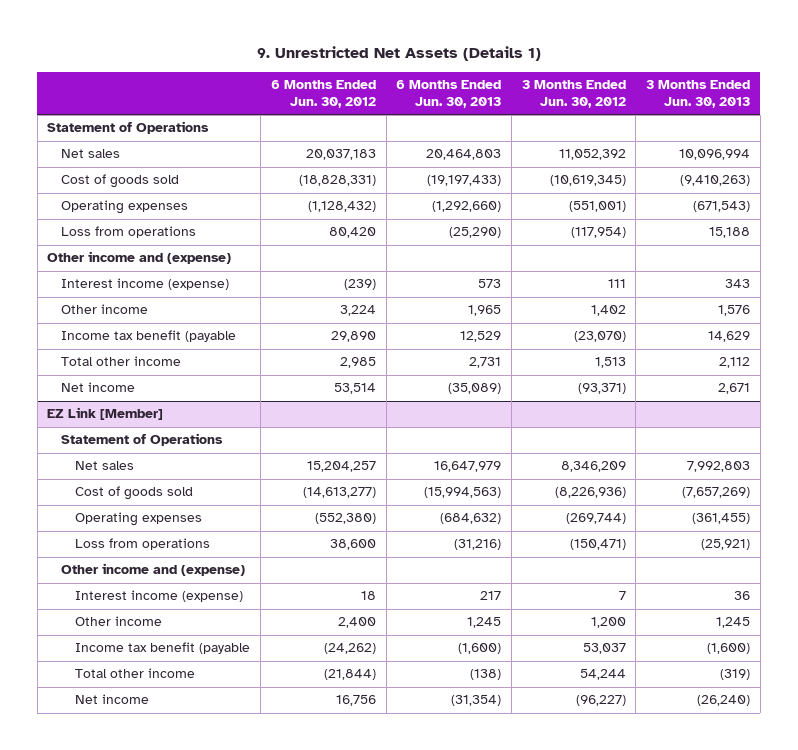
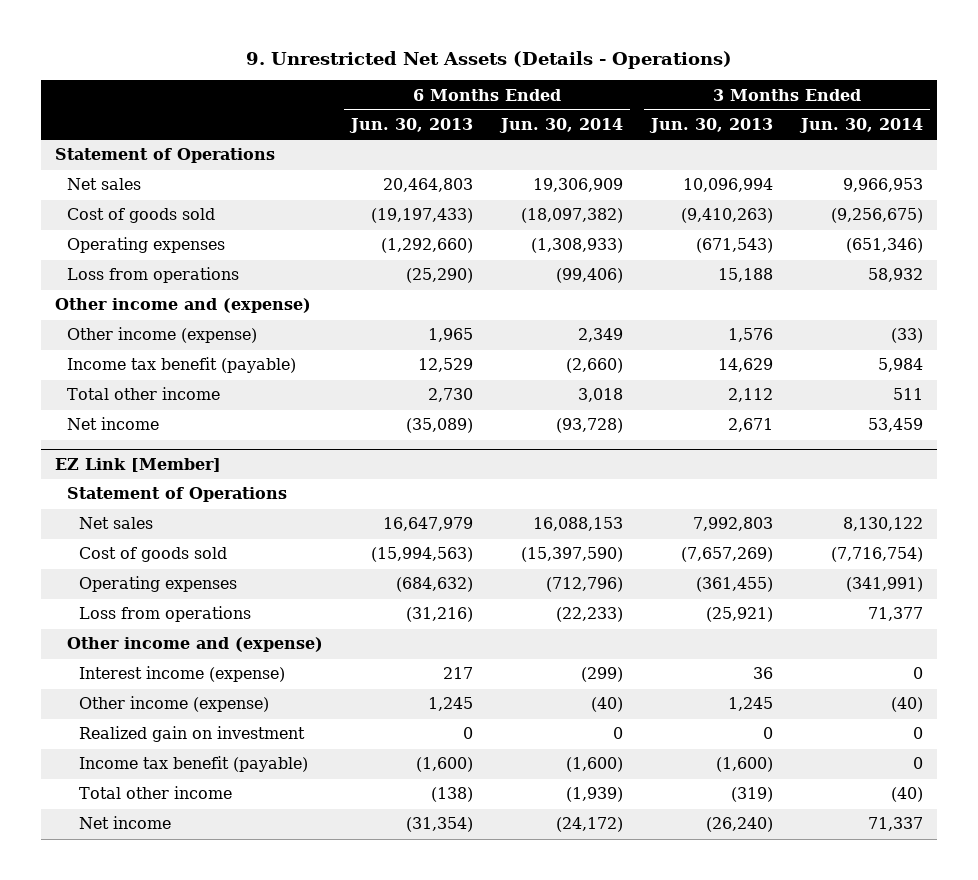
[256,46,541,62] 9. Unrestricted Net Assets (Details 1) -> [245,50,732,69] 9. Unrestricted Net Assets (Details - Operations)
[270,80,376,109] 6 Months Ended Jun. 30, 2012 -> none
[521,80,626,109] 3 Months Ended Jun. 30, 2012 -> none
none -> [499,118,624,134] Jun. 30, 2014
none -> [799,118,924,134] Jun. 30, 2014
[61,278,230,291] Interest income (expense) -> none
[61,304,149,315] Other income -> [66,327,257,344] Other income (expense)
[61,330,237,343] Income tax benefit (payable -> [66,357,296,374] Income tax benefit (payable)
[469,357,502,369] 2,731 -> [428,388,474,403] 2,730
[75,616,163,627] Other income -> [79,696,270,713] Other income (expense)
none -> [79,726,306,743] Realized gain on investment
[75,642,251,655] Income tax benefit (payable -> [79,756,309,773] Income tax benefit (payable)

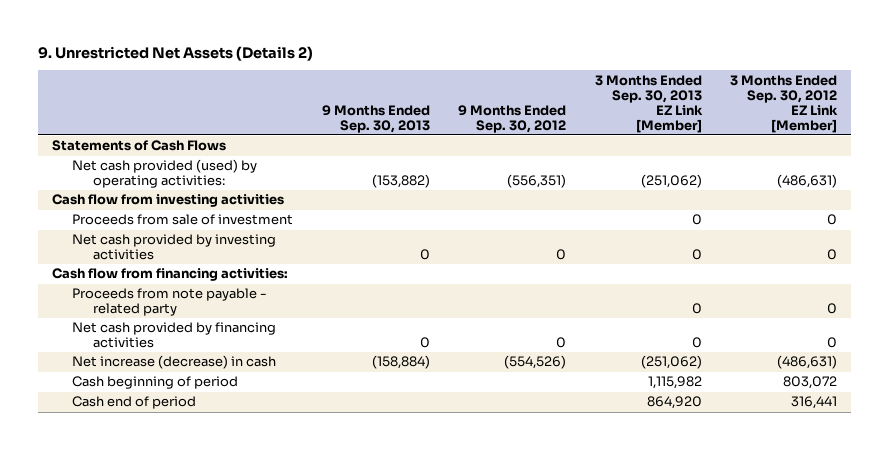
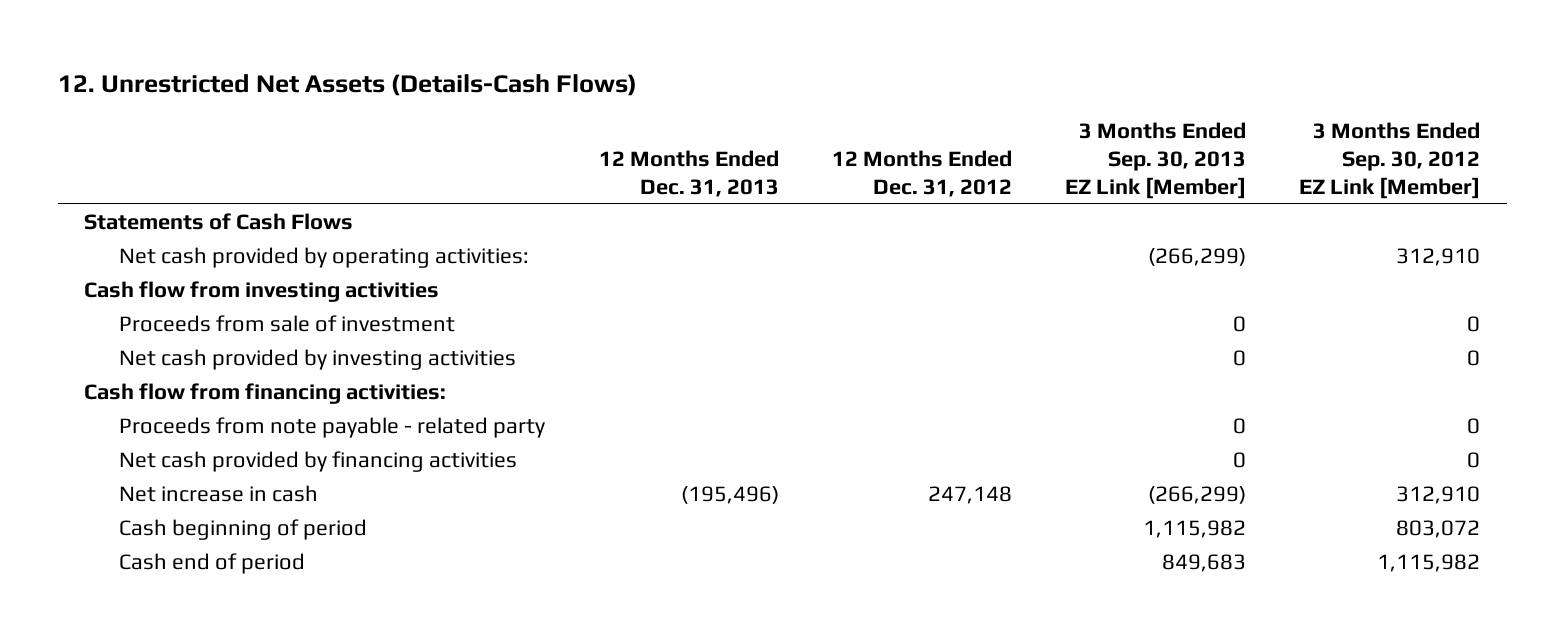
[37,45,313,61] 9. Unrestricted Net Assets (Details 2) -> [57,73,637,96] 12. Unrestricted Net Assets (Details-Cash Flows)
[321,104,430,133] 9 Months Ended Sep. 30, 2013 -> none
[458,104,567,133] 9 Months Ended Sep. 30, 2012 -> none
none -> [598,150,779,198] 12 Months Ended Dec. 31, 2013
none -> [831,150,1012,198] 12 Months Ended Dec. 31, 2012
[72,159,258,189] Net cash provided (used) by operating activities: -> [119,247,530,269] Net cash provided by operating activities:
[640,174,702,189] (251,062) -> [1147,248,1246,267] (266,299)
[777,174,838,189] (486,631) -> [1396,248,1481,267] 312,910
[72,355,277,370] Net increase (decrease) in cash -> [119,485,319,503] Net increase in cash
[640,355,702,370] (251,062) -> [1147,486,1246,505] (266,299)
[777,355,838,370] (486,631) -> [1396,486,1481,505] 312,910
[646,396,702,410] 864,920 -> [1161,554,1246,573] 849,683
[791,396,838,410] 316,441 -> [1377,554,1481,573] 1,115,982

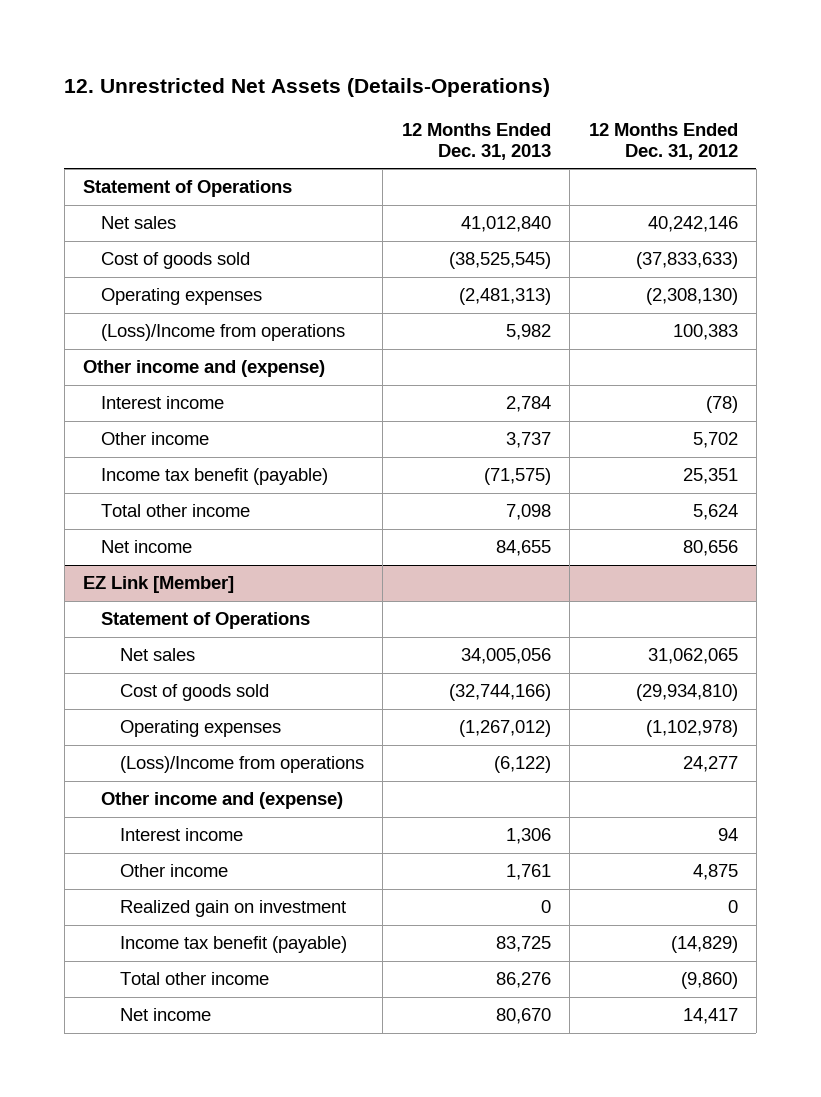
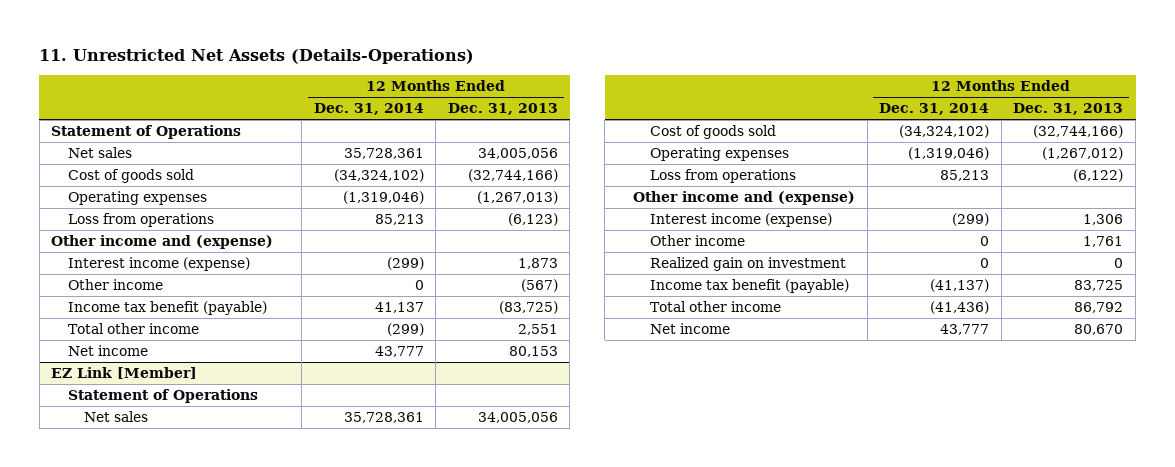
[64,78,551,98] 12. Unrestricted Net Assets (Details-Operations) -> [39,48,475,64] 11. Unrestricted Net Assets (Details-Operations)
[588,122,738,160] 12 Months Ended Dec. 31, 2012 -> none
none -> [313,103,424,116] Dec. 31, 2014
[460,216,551,233] 41,012,840 -> [477,148,558,160] 34,005,056
[448,252,551,270] (38,525,545) -> [467,169,558,183] (32,744,166)
[458,288,551,306] (2,481,313) -> [476,191,558,205] (1,267,013)
[101,324,346,342] (Loss)/Income from operations -> [67,213,214,228] Loss from operations
[505,324,551,341] 5,982 -> [507,213,558,227] (6,123)
[101,396,225,410] Interest income -> [67,257,250,272] Interest income (expense)
[505,396,551,413] 2,784 -> [517,258,558,270] 1,873
[505,432,551,449] 3,737 -> [520,279,558,293] (567)
[483,468,551,486] (71,575) -> [498,301,558,315] (83,725)
[505,504,551,521] 7,098 -> [517,324,558,336] 2,551
[495,540,551,557] 84,655 -> [508,346,558,358] 80,153
[119,756,364,774] (Loss)/Income from operations -> [649,169,796,184] Loss from operations
[119,828,243,842] Interest income -> [649,213,832,228] Interest income (expense)
[495,972,551,989] 86,276 -> [1074,302,1124,314] 86,792

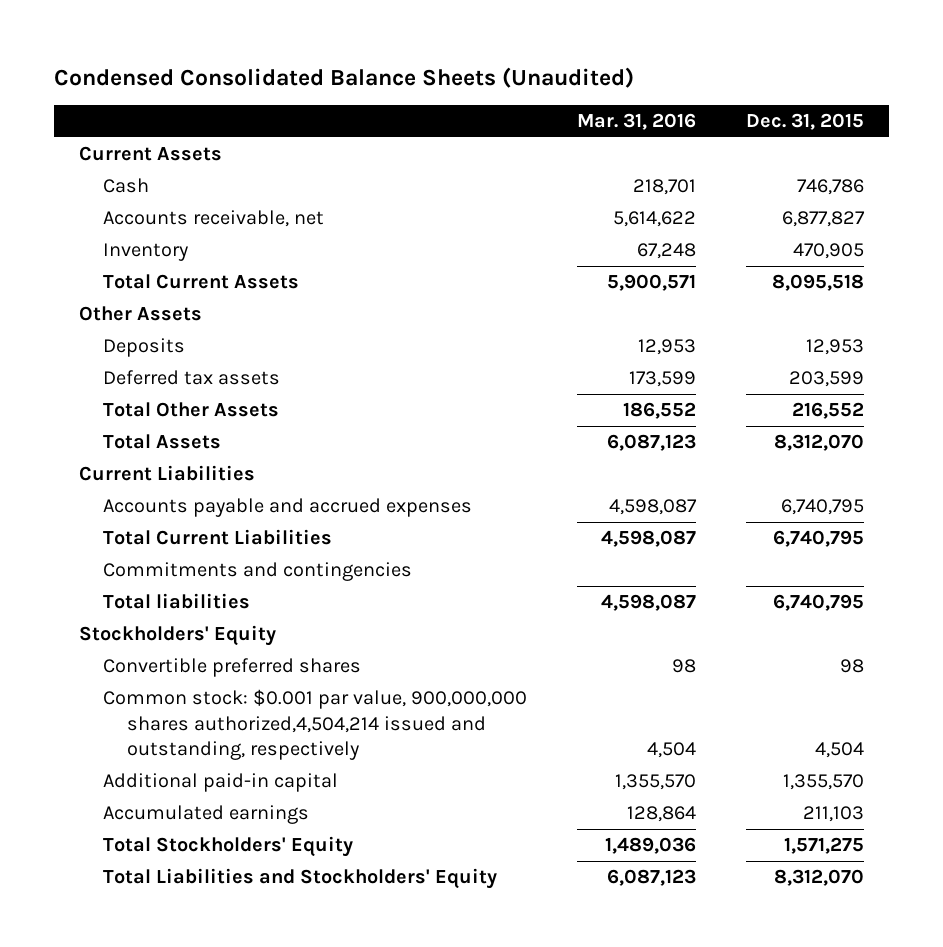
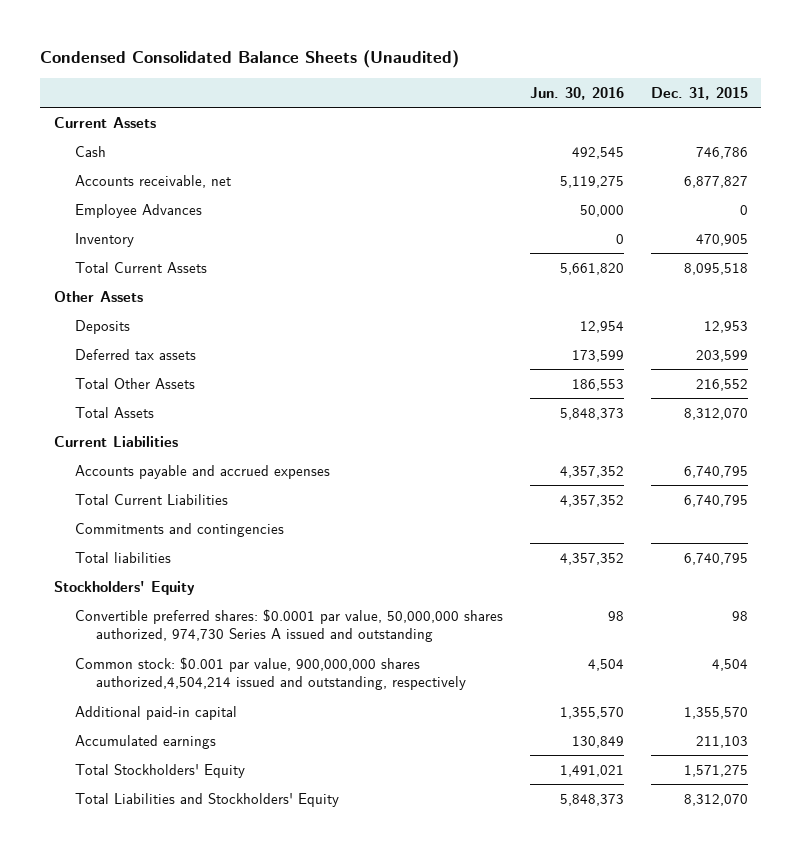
[577,112,697,130] Mar. 31, 2016 -> none
none -> [529,86,624,100] Jun. 30, 2016
none -> [74,203,202,218] Employee Advances
[102,658,361,678] Convertible preferred shares -> [74,608,503,643] Convertible preferred shares: $0.0001 par value, 50,000,000 shares authorized, 974,730 Series A issued and outstanding

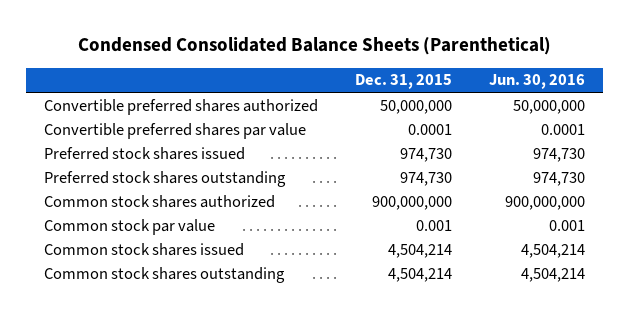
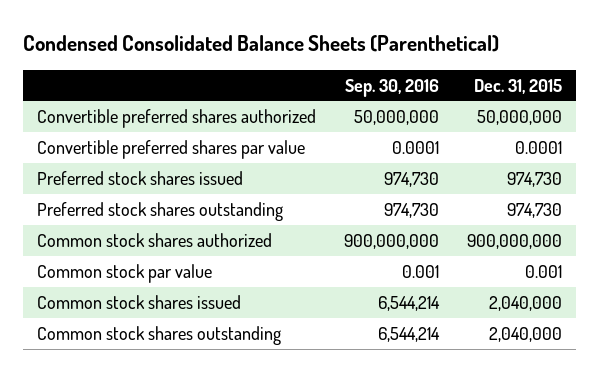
[488,74,585,90] Jun. 30, 2016 -> none
none -> [344,78,439,97] Sep. 30, 2016
[388,243,453,258] 4,504,214 -> [488,295,562,311] 2,040,000
[388,267,453,282] 4,504,214 -> [488,326,562,342] 2,040,000

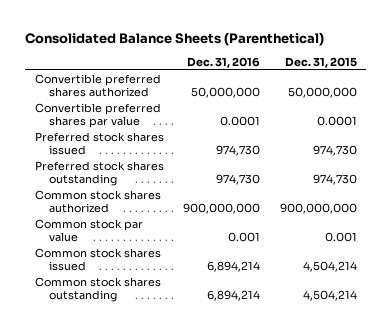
[23,35,500,53] Condensed Consolidated Balance Sheets (Parenthetical) -> [25,31,325,46] Consolidated Balance Sheets (Parenthetical)
[344,78,439,97] Sep. 30, 2016 -> none
none -> [187,56,261,68] Dec. 31, 2016
[488,295,562,311] 2,040,000 -> [302,261,357,273] 4,504,214
[488,326,562,342] 2,040,000 -> [302,290,357,302] 4,504,214

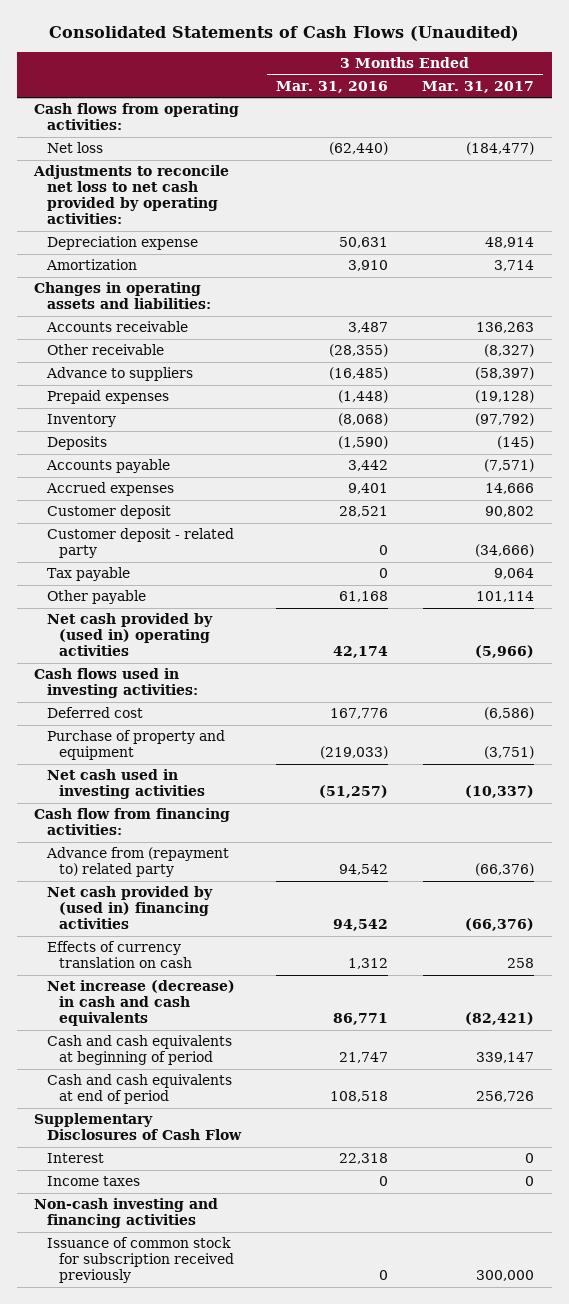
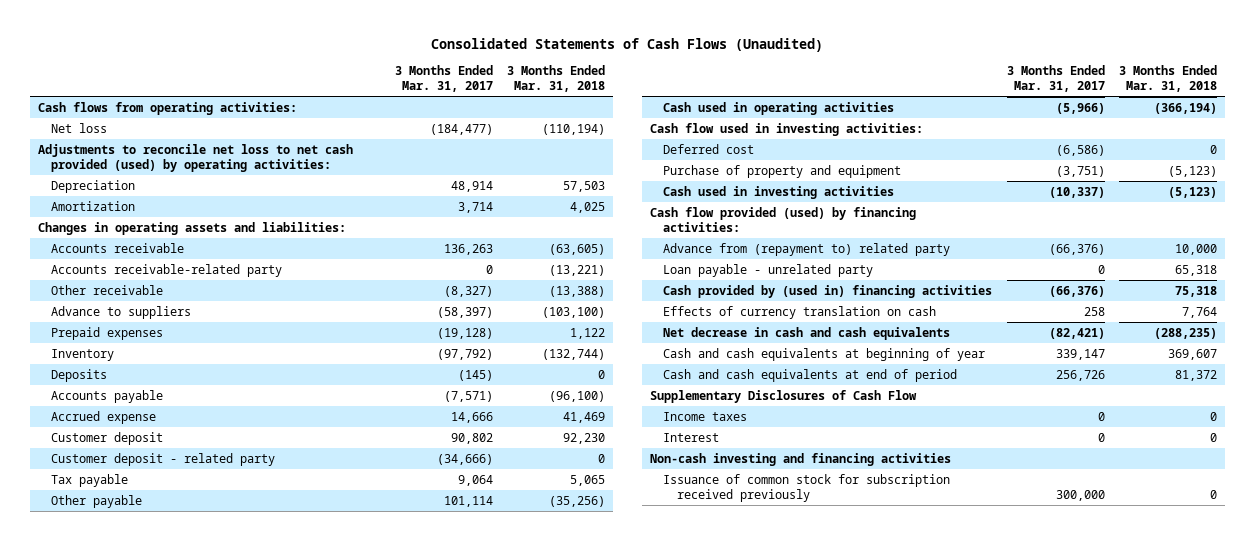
[275,80,388,93] Mar. 31, 2016 -> none
none -> [507,65,606,93] 3 Months Ended Mar. 31, 2018
[33,165,230,225] Adjustments to reconcile net loss to net cash provided by operating activities: -> [37,143,353,172] Adjustments to reconcile net loss to net cash provided (used) by operating activities:
[46,236,198,251] Depreciation expense -> [51,179,136,193] Depreciation
none -> [51,263,283,277] Accounts receivable-related party
[45,482,174,497] Accrued expenses -> [51,410,157,424] Accrued expense
[46,613,213,657] Net cash provided by (used in) operating activities -> [663,101,895,115] Cash used in operating activities
[34,668,198,699] Cash flows used in investing activities: -> [649,122,923,136] Cash flow used in investing activities:
[46,769,206,800] Net cash used in investing activities -> [663,185,895,199] Cash used in investing activities
[34,808,231,836] Cash flow from financing activities: -> [649,206,916,232] Cash flow provided (used) by financing activities:
none -> [663,263,874,277] Loan payable - unrelated party
[46,886,213,930] Net cash provided by (used in) financing activities -> [663,284,993,298] Cash provided by (used in) financing activities
[46,980,235,1027] Net increase (decrease) in cash and cash equivalents -> [663,326,951,340] Net decrease in cash and cash equivalents
[46,1035,232,1066] Cash and cash equivalents at beginning of period -> [663,347,986,361] Cash and cash equivalents at beginning of year
[46,1153,104,1164] Interest -> [663,432,720,442] Interest

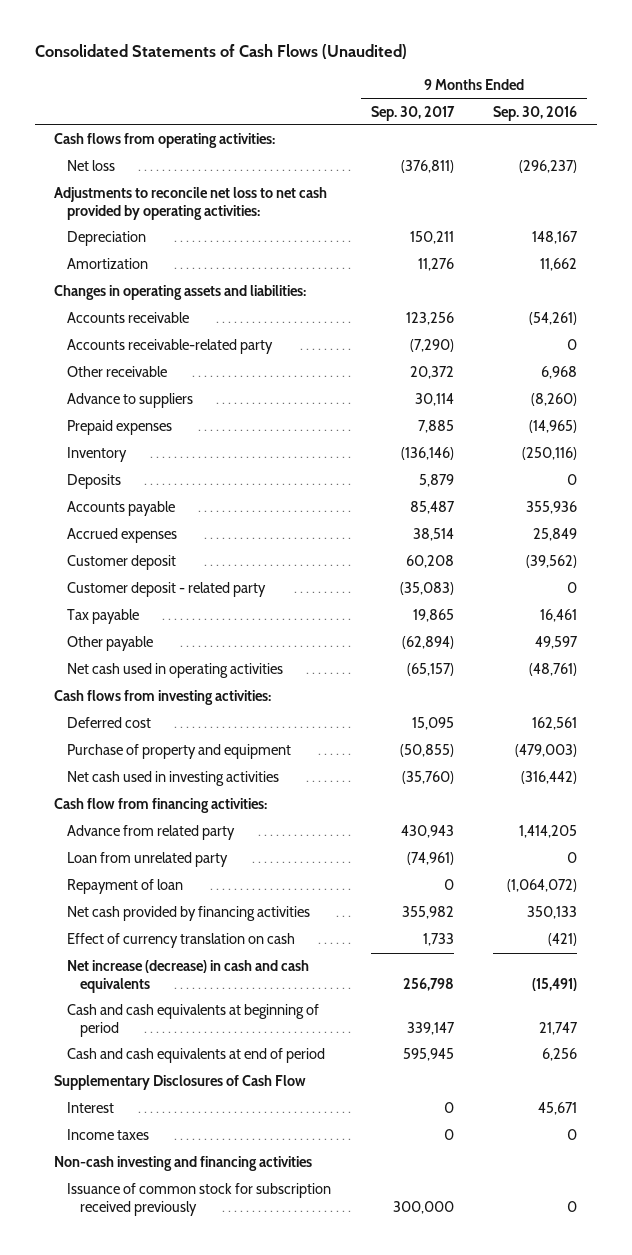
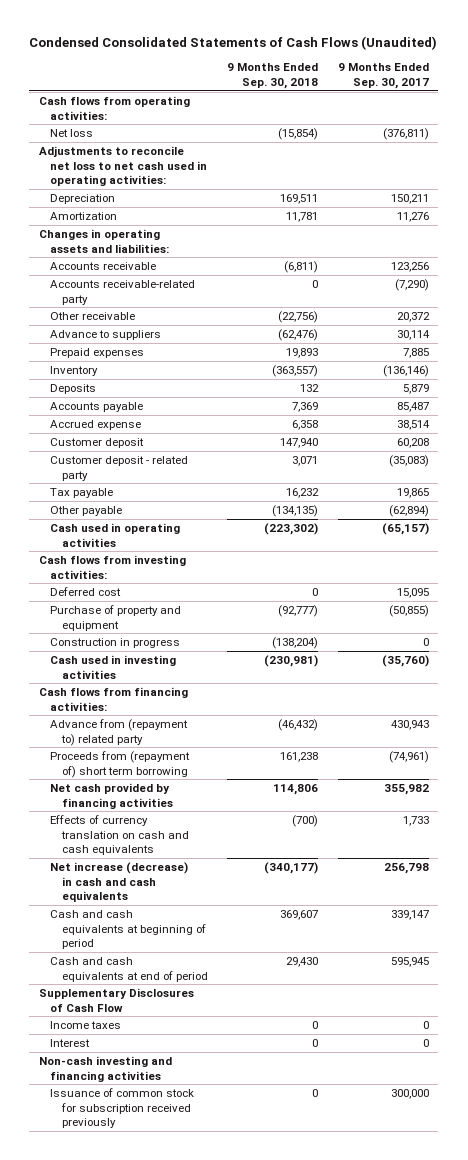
[34,44,407,60] Consolidated Statements of Cash Flows (Unaudited) -> [29,35,438,50] Condensed Consolidated Statements of Cash Flows (Unaudited)
[493,105,578,121] Sep. 30, 2016 -> none
none -> [227,63,319,89] 9 Months Ended Sep. 30, 2018
[54,187,328,220] Adjustments to reconcile net loss to net cash provided by operating activities: -> [39,145,208,187] Adjustments to reconcile net loss to net cash used in operating activities:
[67,528,178,544] Accrued expenses -> [50,419,142,430] Accrued expense
[67,663,284,679] Net cash used in operating activities -> [50,522,181,547] Cash used in operating activities
[67,879,184,895] Repayment of loan -> none
none -> [50,637,181,648] Construction in progress
[67,771,280,787] Net cash used in investing activities -> [50,654,177,679] Cash used in investing activities
[54,798,268,814] Cash flow from financing activities: -> [39,686,189,711] Cash flows from financing activities:
[67,825,236,841] Advance from related party -> [50,718,189,746] Advance from (repayment to) related party
[67,852,229,868] Loan from unrelated party -> [50,750,191,778] Proceeds from (repayment of) short term borrowing
[67,933,296,949] Effect of currency translation on cash -> [50,814,189,856] Effects of currency translation on cash and cash equivalents
[67,1102,115,1114] Interest -> [50,1038,91,1047] Interest

